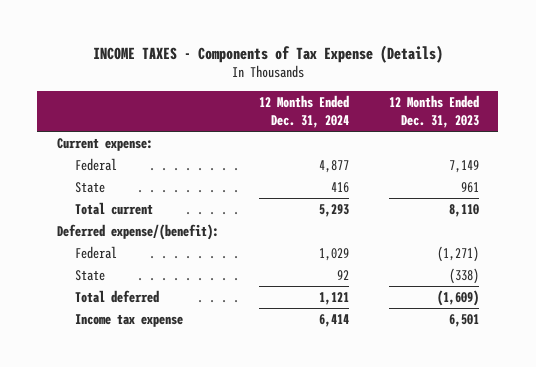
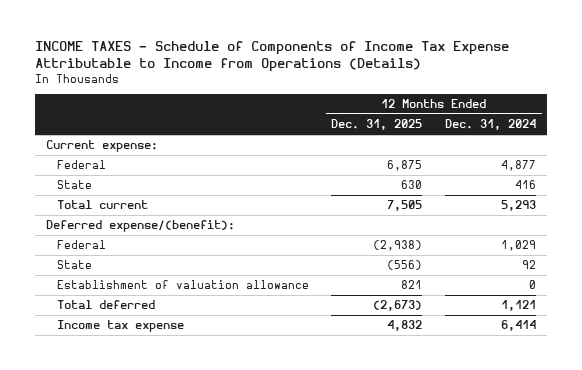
[92,44,443,63] INCOME TAXES - Components of Tax Expense (Details) -> [34,41,509,73] INCOME TAXES - Schedule of Components of Income Tax Expense Attributable to Income from Operations (Details)
[388,95,479,129] 12 Months Ended Dec. 31, 2023 -> none
none -> [331,119,423,131] Dec. 31, 2025
none -> [56,280,309,290] Establishment of valuation allowance

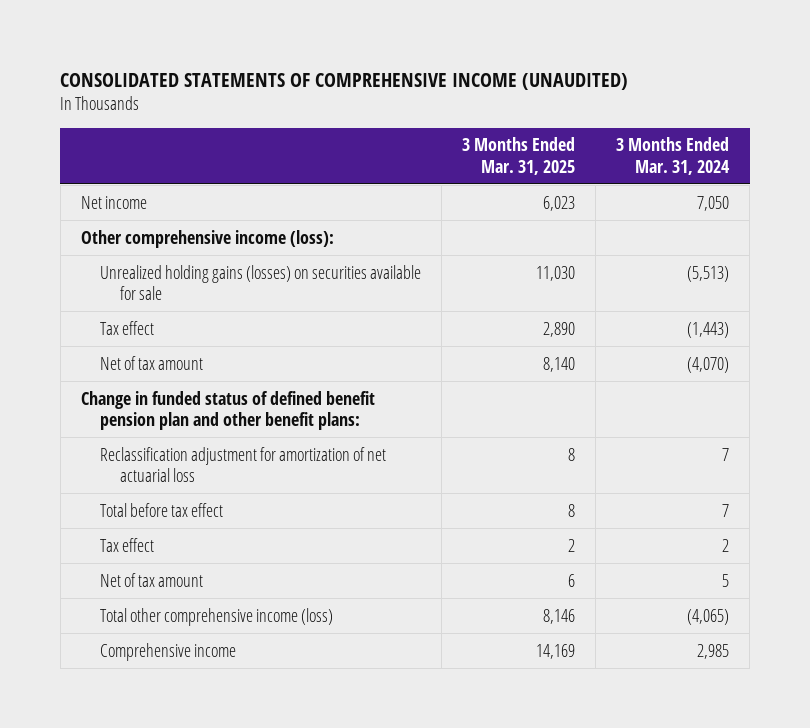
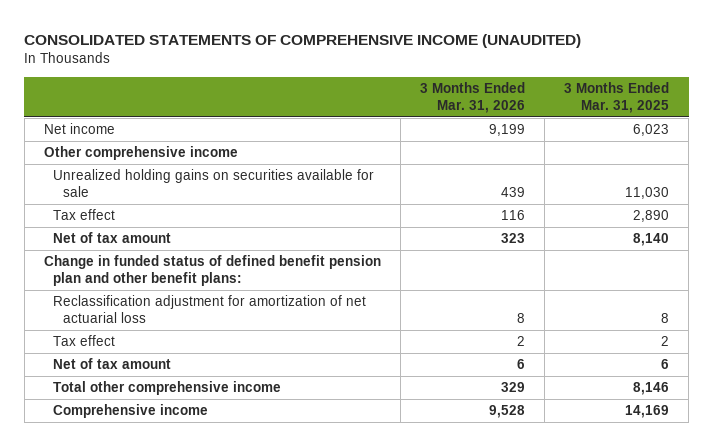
[616,137,731,175] 3 Months Ended Mar. 31, 2024 -> none
none -> [419,81,525,113] 3 Months Ended Mar. 31, 2026
[80,229,334,248] Other comprehensive income (loss): -> [43,146,238,161] Other comprehensive income
[100,264,422,300] Unrealized holding gains (losses) on securities available for sale -> [53,169,375,198] Unrealized holding gains on securities available for sale
[100,502,224,517] Total before tax effect -> none
[100,607,334,626] Total other comprehensive income (loss) -> [53,381,282,396] Total other comprehensive income

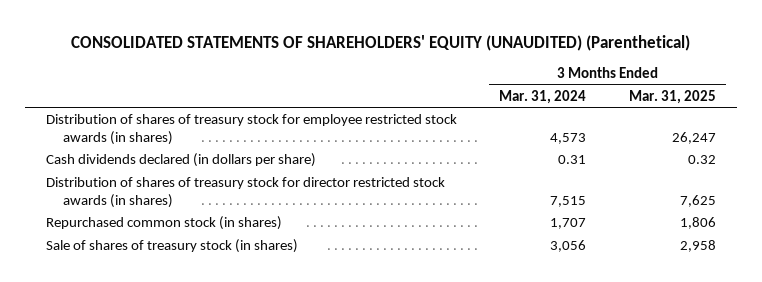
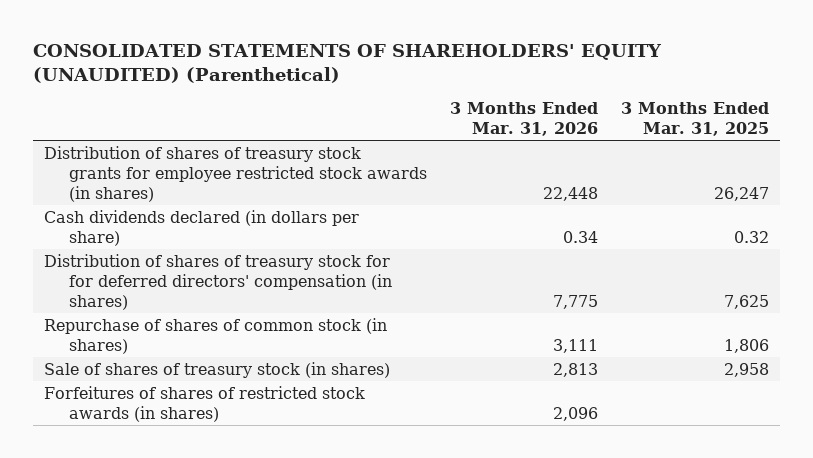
[499,89,587,104] Mar. 31, 2024 -> none
none -> [449,101,598,136] 3 Months Ended Mar. 31, 2026
[46,114,458,145] Distribution of shares of treasury stock for employee restricted stock awards (in shares) -> [44,145,427,202] Distribution of shares of treasury stock grants for employee restricted stock awards (in shares)
[46,177,446,208] Distribution of shares of treasury stock for director restricted stock awards (in shares) -> [44,253,392,310] Distribution of shares of treasury stock for for deferred directors' compensation (in shares)
[46,216,283,231] Repurchased common stock (in shares) -> [44,317,388,354] Repurchase of shares of common stock (in shares)
none -> [44,385,366,422] Forfeitures of shares of restricted stock awards (in shares)

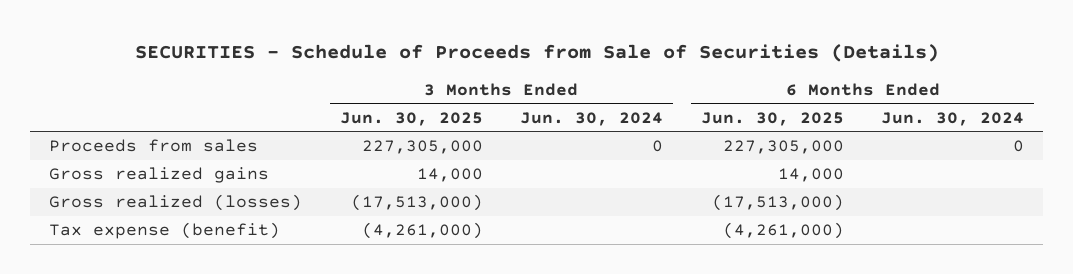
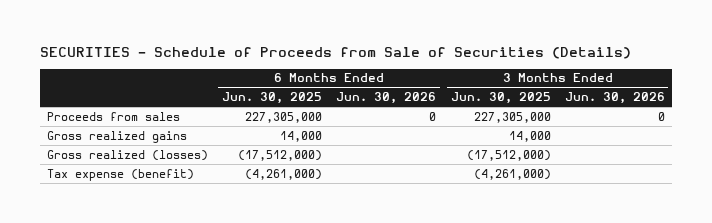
[520,111,664,126] Jun. 30, 2024 -> none
[881,111,1025,126] Jun. 30, 2024 -> none
none -> [336,92,437,105] Jun. 30, 2026
none -> [564,92,665,105] Jun. 30, 2026
[350,194,483,212] (17,513,000) -> [466,149,551,161] (17,512,000)
[711,194,844,212] (17,513,000) -> [237,149,322,161] (17,512,000)

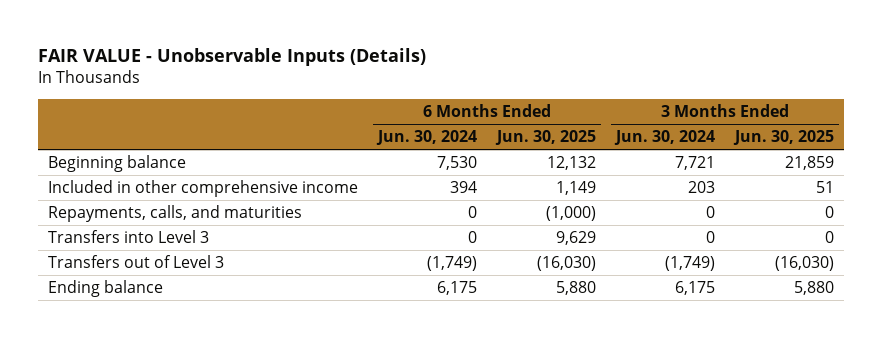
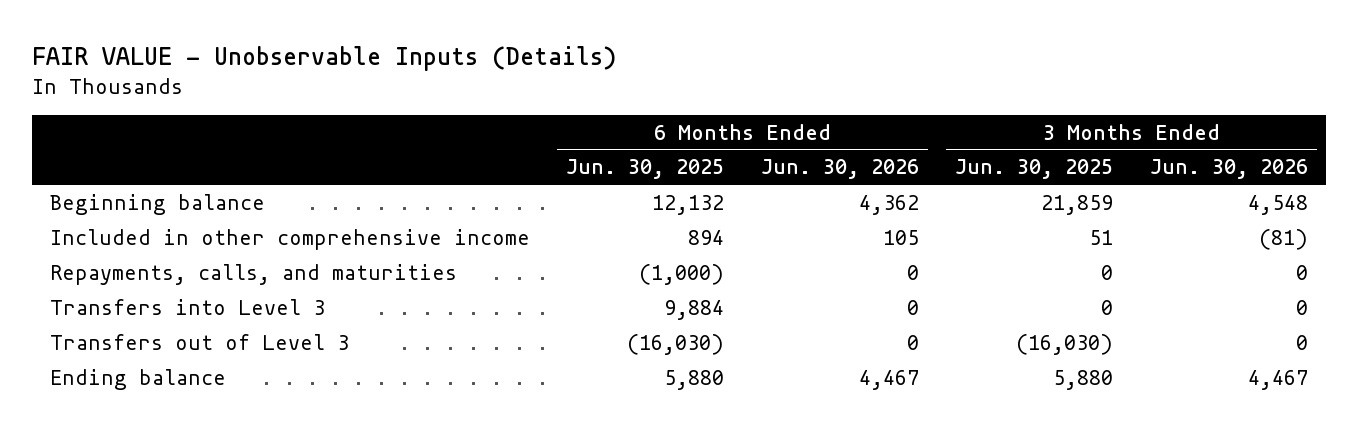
[376,130,478,146] Jun. 30, 2024 -> none
[614,130,716,146] Jun. 30, 2024 -> none
none -> [760,159,919,180] Jun. 30, 2026
none -> [1149,159,1308,180] Jun. 30, 2026
[556,181,597,196] 1,149 -> [688,229,725,245] 894
[556,231,597,246] 9,629 -> [664,299,725,320] 9,884

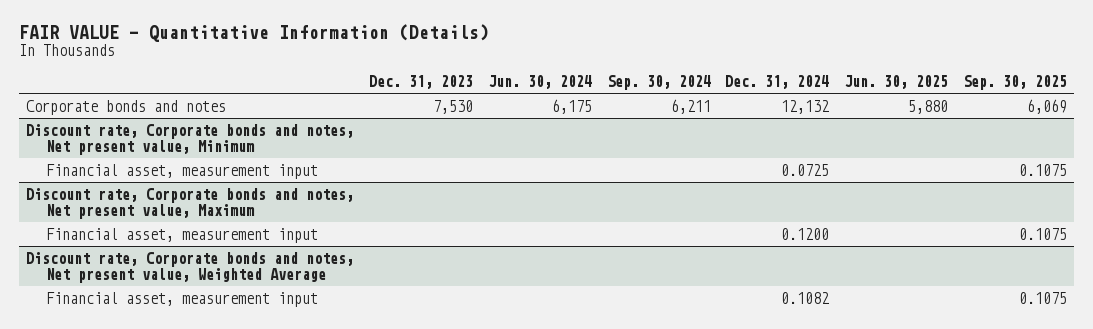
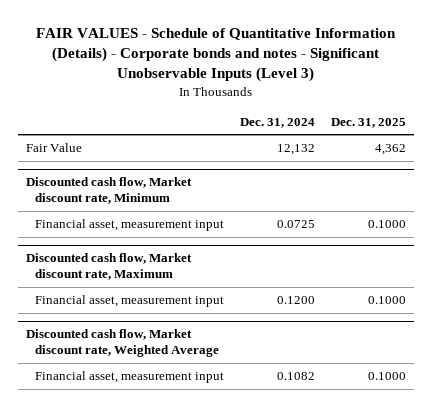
[19,23,490,42] FAIR VALUE - Quantitative Information (Details) -> [35,27,396,83] FAIR VALUES - Schedule of Quantitative Information (Details) - Corporate bonds and notes - Significant Unobservable Inputs (Level 3)
[369,74,474,89] Dec. 31, 2023 -> none
[487,74,592,89] Jun. 30, 2024 -> none
[606,74,711,90] Sep. 30, 2024 -> none
[844,74,949,89] Jun. 30, 2025 -> none
[962,74,1067,90] Sep. 30, 2025 -> none
none -> [331,117,407,128] Dec. 31, 2025
[26,124,355,155] Discount rate, Corporate bonds and notes, Net present value, Minimum -> none
[26,100,227,116] Corporate bonds and notes -> [25,143,82,153] Fair Value
none -> [25,177,192,205] Discounted cash flow, Market discount rate, Minimum
[26,188,355,219] Discount rate, Corporate bonds and notes, Net present value, Maximum -> none
none -> [25,253,192,281] Discounted cash flow, Market discount rate, Maximum
[26,252,355,283] Discount rate, Corporate bonds and notes, Net present value, Weighted Average -> none
none -> [25,329,220,358] Discounted cash flow, Market discount rate, Weighted Average

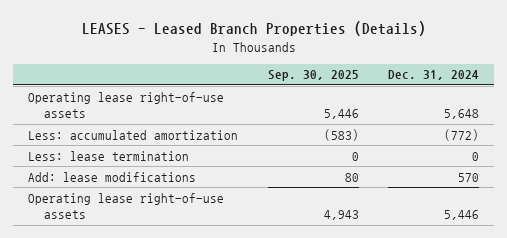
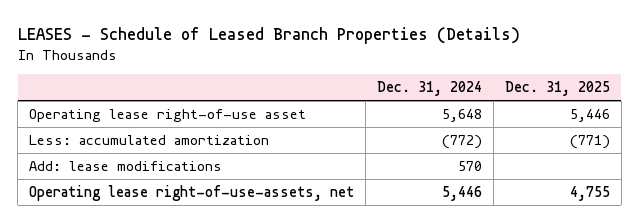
[81,20,426,36] LEASES - Leased Branch Properties (Details) -> [17,27,520,45] LEASES - Schedule of Leased Branch Properties (Details)
[267,70,359,82] Sep. 30, 2025 -> none
none -> [504,80,610,96] Dec. 31, 2025
[27,91,224,119] Operating lease right-of-use assets -> [29,109,307,123] Operating lease right-of-use asset
[27,150,189,161] Less: lease termination -> none
[27,192,224,220] Operating lease right-of-use assets -> [29,185,355,202] Operating lease right-of-use-assets, net

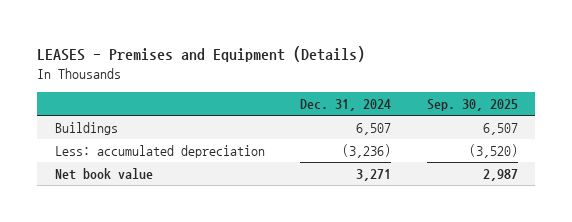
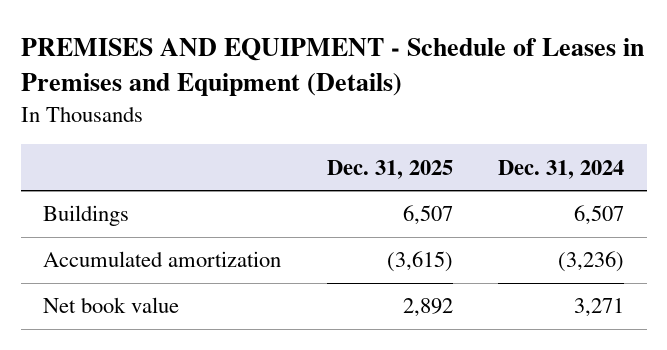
[36,45,365,62] LEASES - Premises and Equipment (Details) -> [20,37,644,96] PREMISES AND EQUIPMENT - Schedule of Leases in Premises and Equipment (Details)
[426,99,518,112] Sep. 30, 2025 -> none
none -> [326,159,453,179] Dec. 31, 2025
[54,145,265,159] Less: accumulated depreciation -> [43,251,282,268] Accumulated amortization

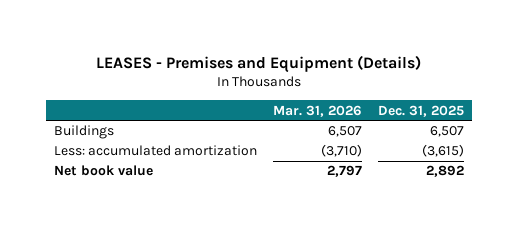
[20,37,644,96] PREMISES AND EQUIPMENT - Schedule of Leases in Premises and Equipment (Details) -> [96,54,422,73] LEASES - Premises and Equipment (Details)
[497,159,624,179] Dec. 31, 2024 -> none
none -> [273,104,363,117] Mar. 31, 2026
[43,251,282,268] Accumulated amortization -> [54,145,258,157] Less: accumulated amortization

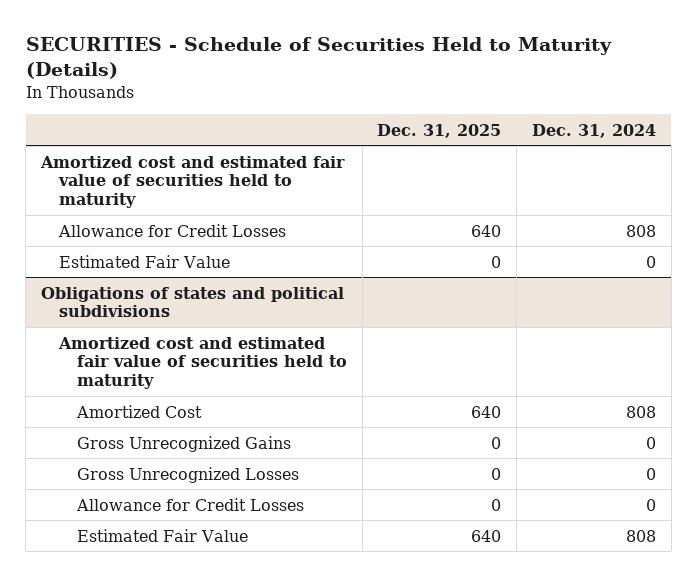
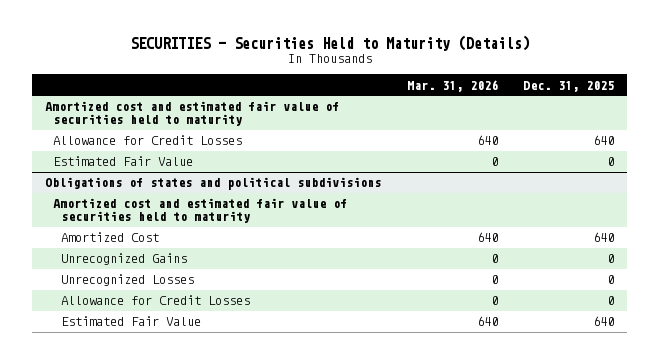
[25,36,612,79] SECURITIES - Schedule of Securities Held to Maturity (Details) -> [129,34,530,51] SECURITIES - Securities Held to Maturity (Details)
[531,123,656,138] Dec. 31, 2024 -> none
none -> [406,79,498,92] Mar. 31, 2026
[76,435,291,452] Gross Unrecognized Gains -> [60,253,187,266] Unrecognized Gains
[76,466,299,483] Gross Unrecognized Losses -> [60,274,194,287] Unrecognized Losses

